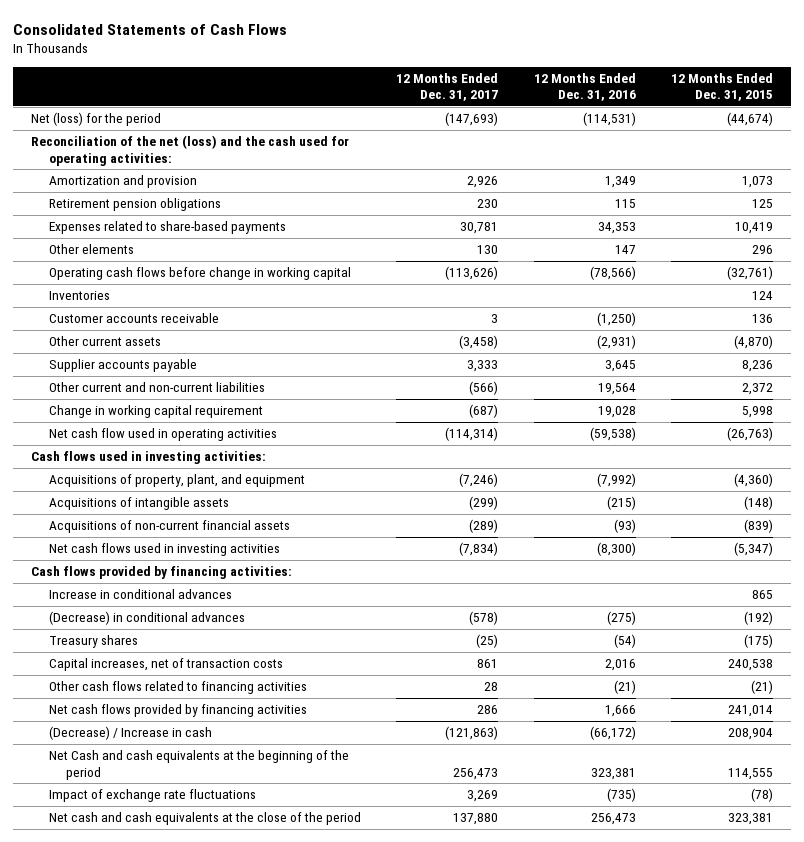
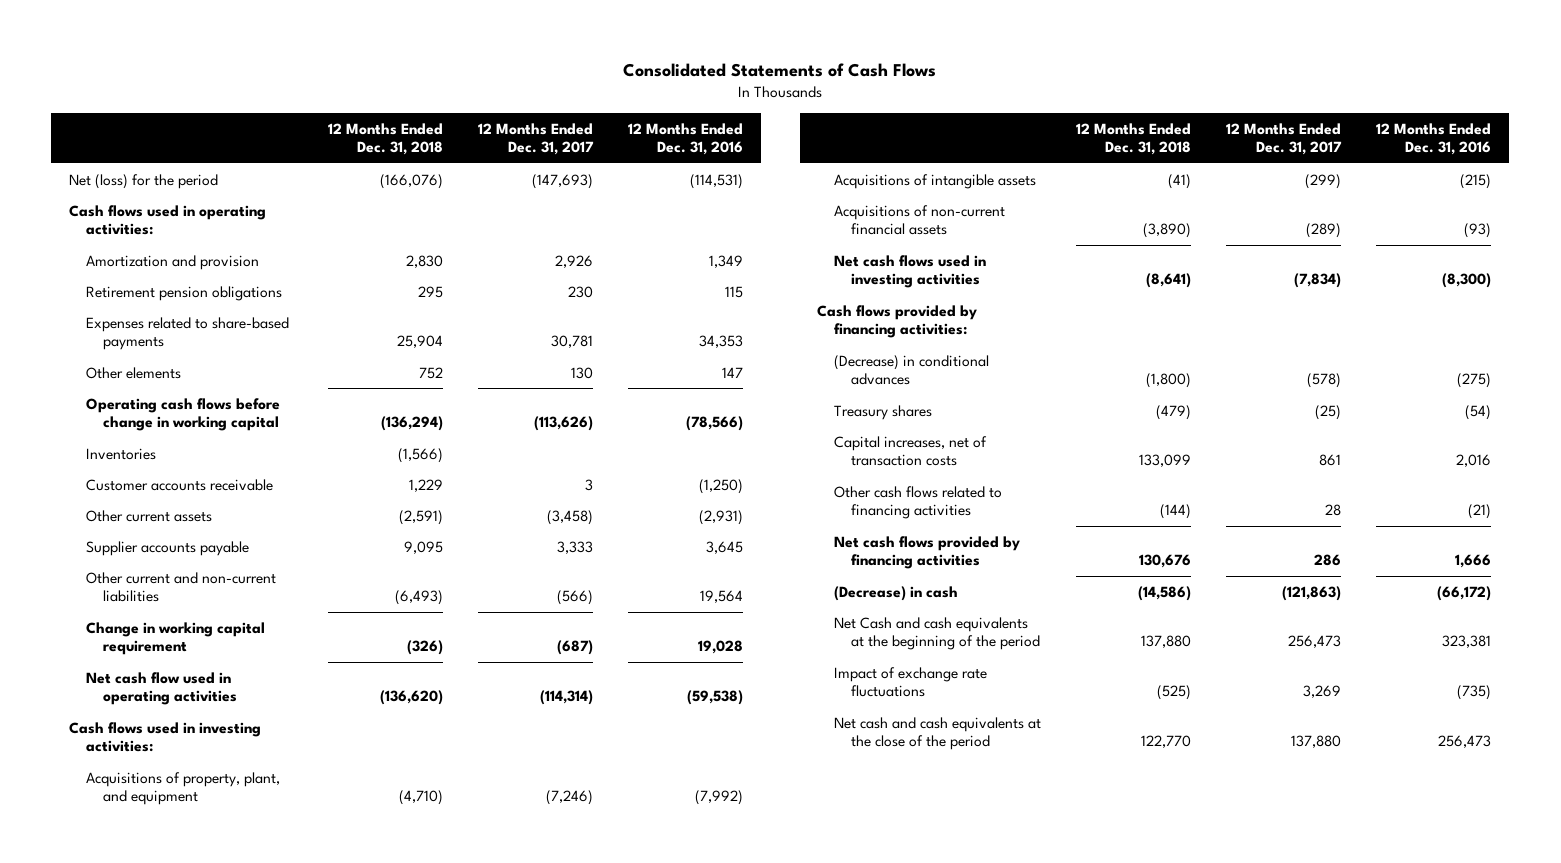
[670,72,773,102] 12 Months Ended Dec. 31, 2015 -> none
none -> [327,122,443,156] 12 Months Ended Dec. 31, 2018
[31,135,350,166] Reconciliation of the net (loss) and the cash used for operating activities: -> none
none -> [69,204,267,236] Cash flows used in operating activities:
[48,589,232,600] Increase in conditional advances -> none
[48,726,212,741] (Decrease) / Increase in cash -> [834,585,959,601] (Decrease) in cash

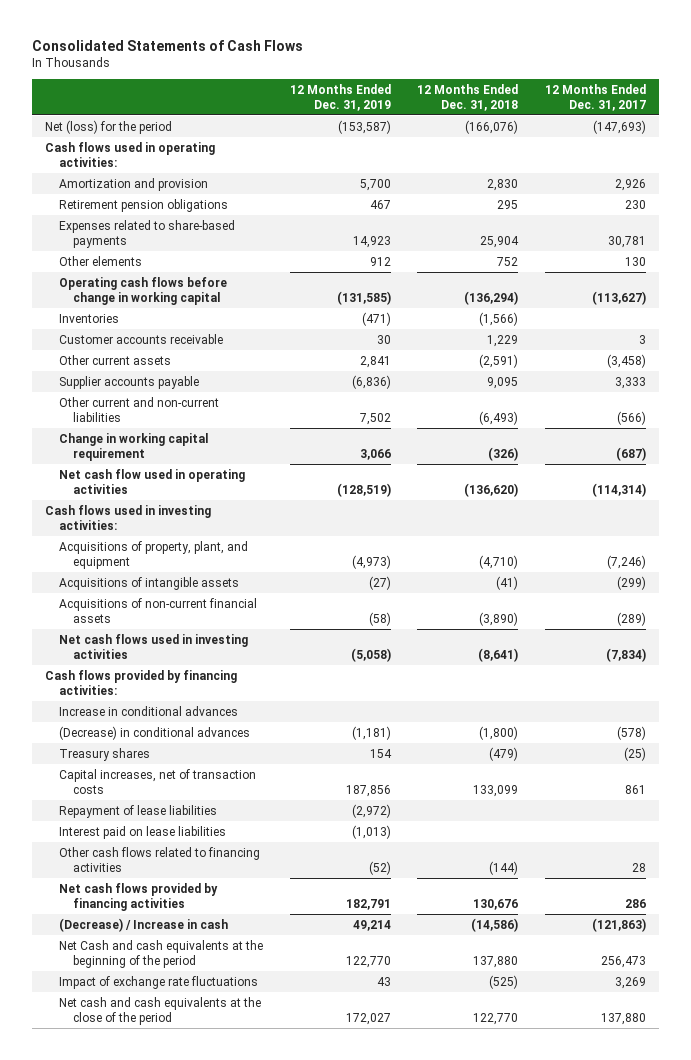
[628,122,744,156] 12 Months Ended Dec. 31, 2016 -> none
none -> [289,83,391,111] 12 Months Ended Dec. 31, 2019
[533,416,593,432] (113,626) -> [591,290,646,305] (113,627)
none -> [59,705,239,716] Increase in conditional advances
none -> [59,804,218,818] Repayment of lease liabilities
none -> [59,825,227,839] Interest paid on lease liabilities
[834,585,959,601] (Decrease) in cash -> [59,917,229,932] (Decrease) / Increase in cash

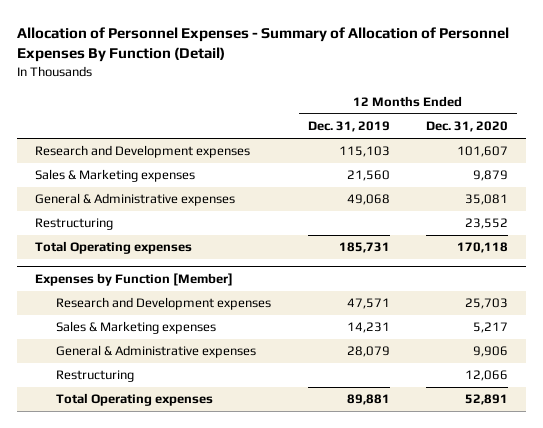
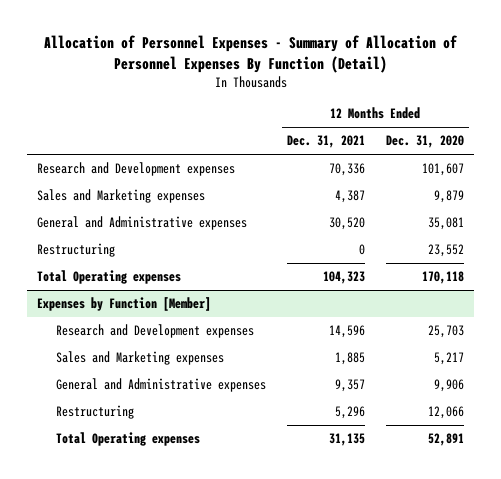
[307,121,390,133] Dec. 31, 2019 -> none
none -> [286,135,365,149] Dec. 31, 2021
[35,169,196,183] Sales & Marketing expenses -> [37,189,206,204] Sales and Marketing expenses
[35,193,236,207] General & Administrative expenses -> [37,216,248,231] General and Administrative expenses
[56,321,217,335] Sales & Marketing expenses -> [56,351,225,366] Sales and Marketing expenses
[56,345,257,359] General & Administrative expenses -> [56,378,267,393] General and Administrative expenses

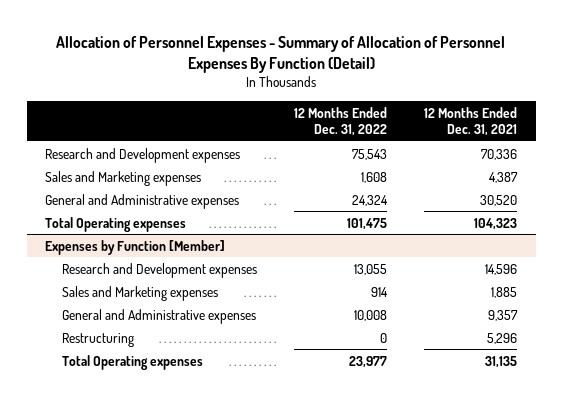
[385,135,464,149] Dec. 31, 2020 -> none
none -> [294,106,388,136] 12 Months Ended Dec. 31, 2022
[37,243,116,258] Restructuring -> none

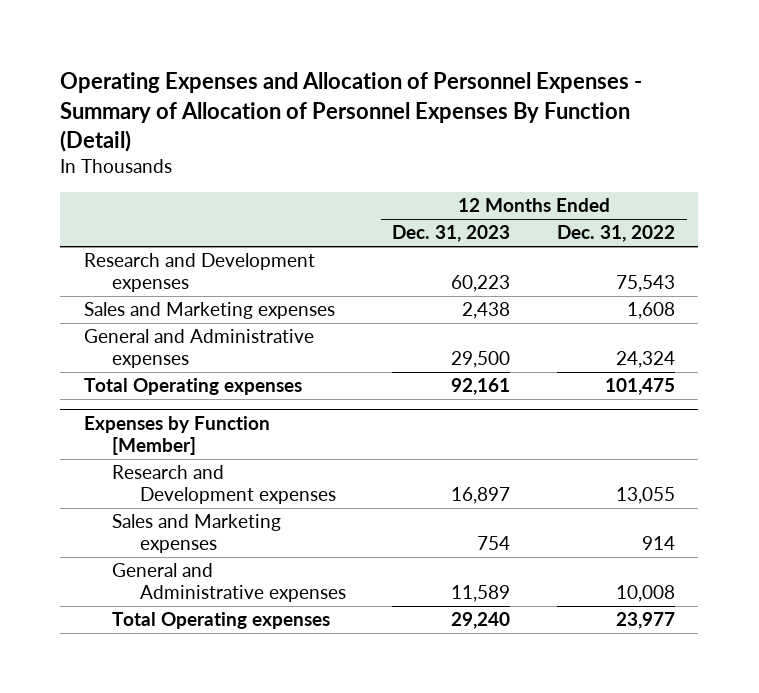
[56,35,506,73] Allocation of Personnel Expenses - Summary of Allocation of Personnel Expenses By Function (Detail) -> [60,72,643,152] Operating Expenses and Allocation of Personnel Expenses - Summary of Allocation of Personnel Expenses By Function (Detail)
[424,106,518,136] 12 Months Ended Dec. 31, 2021 -> none
none -> [392,225,511,243] Dec. 31, 2023
[62,332,135,347] Restructuring -> none

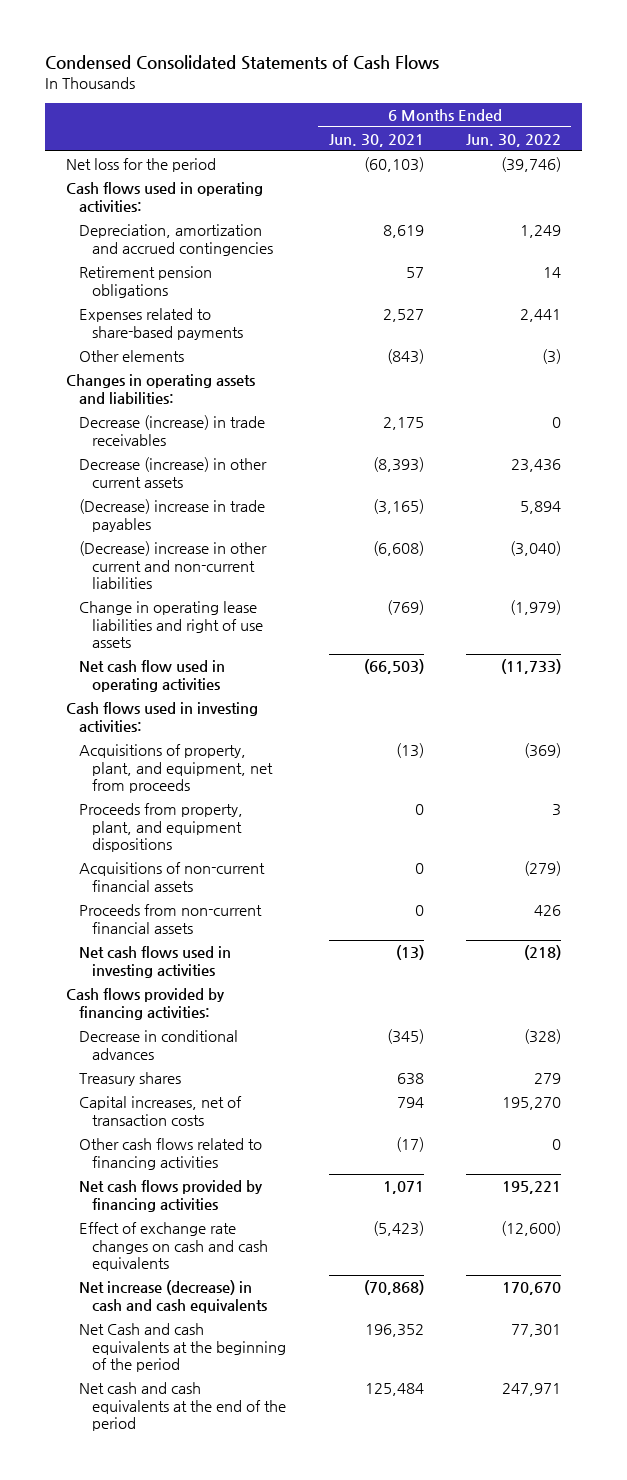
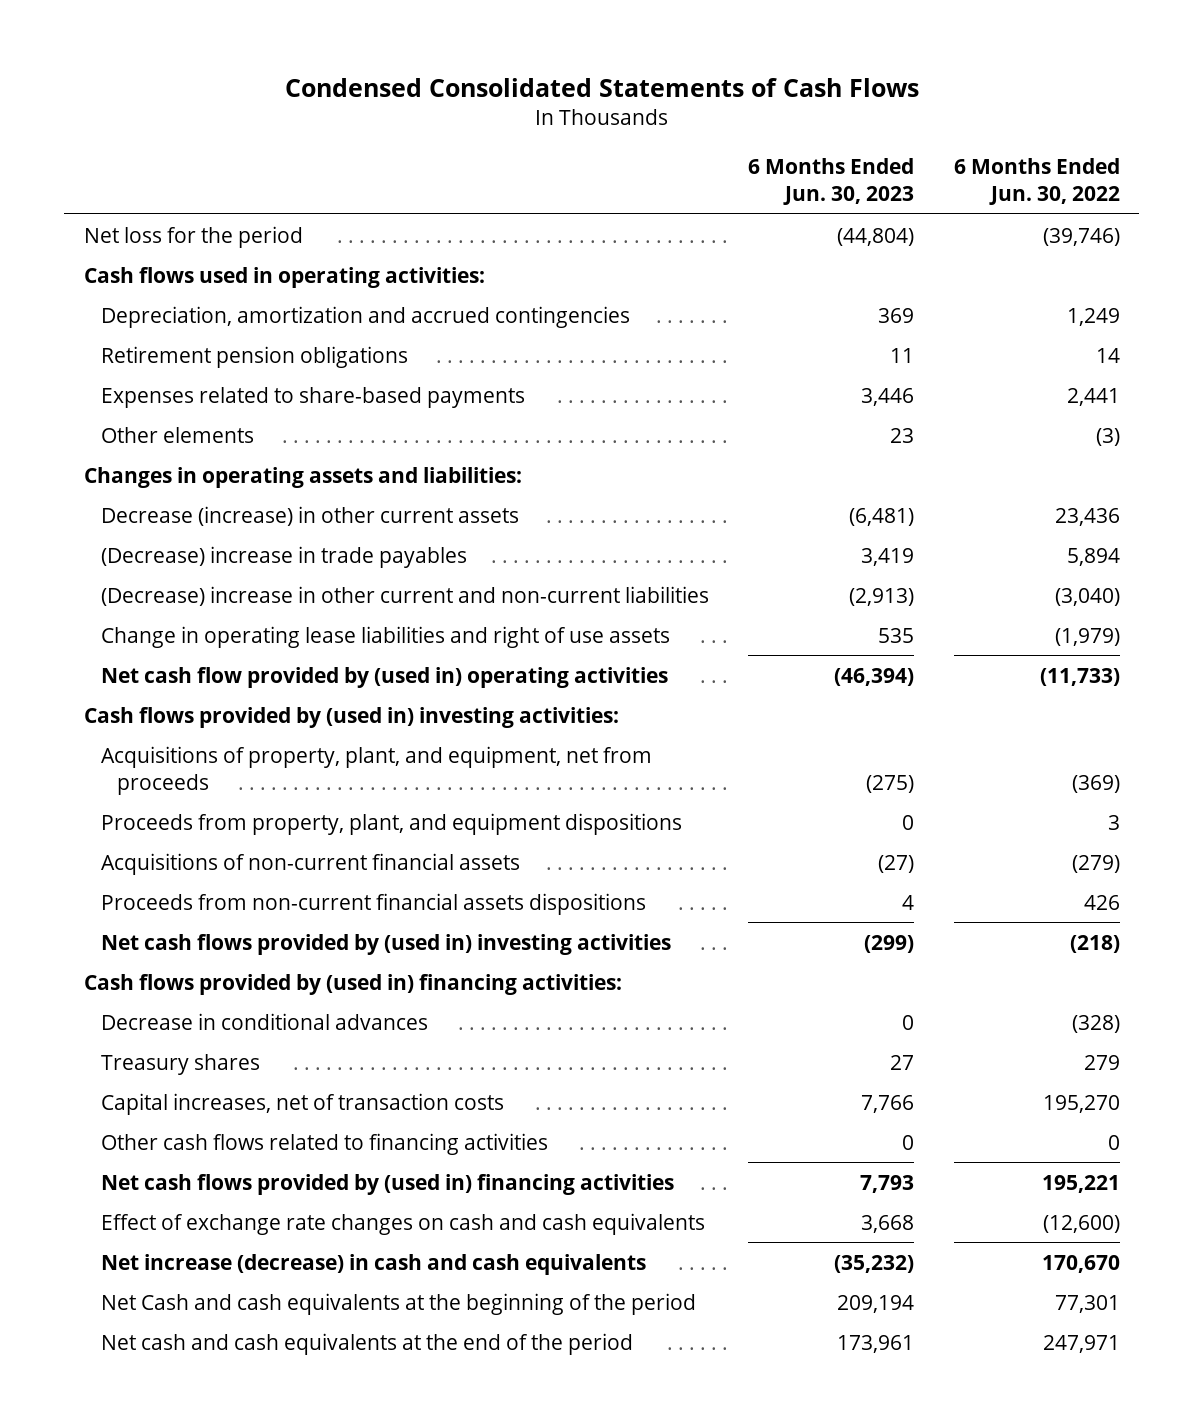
[328,133,424,147] Jun. 30, 2021 -> none
none -> [748,158,915,206] 6 Months Ended Jun. 30, 2023
[79,415,266,446] Decrease (increase) in trade receivables -> none
[79,660,226,692] Net cash flow used in operating activities -> [100,666,668,688] Net cash flow provided by (used in) operating activities
[65,702,258,732] Cash flows used in investing activities: -> [83,706,619,728] Cash flows provided by (used in) investing activities:
[79,904,263,934] Proceeds from non-current financial assets -> [100,892,646,915] Proceeds from non-current financial assets dispositions
[79,946,232,978] Net cash flows used in investing activities -> [100,933,671,955] Net cash flows provided by (used in) investing activities
[65,988,225,1020] Cash flows provided by financing activities: -> [83,973,622,995] Cash flows provided by (used in) financing activities:
[79,1180,264,1212] Net cash flows provided by financing activities -> [100,1173,674,1195] Net cash flows provided by (used in) financing activities

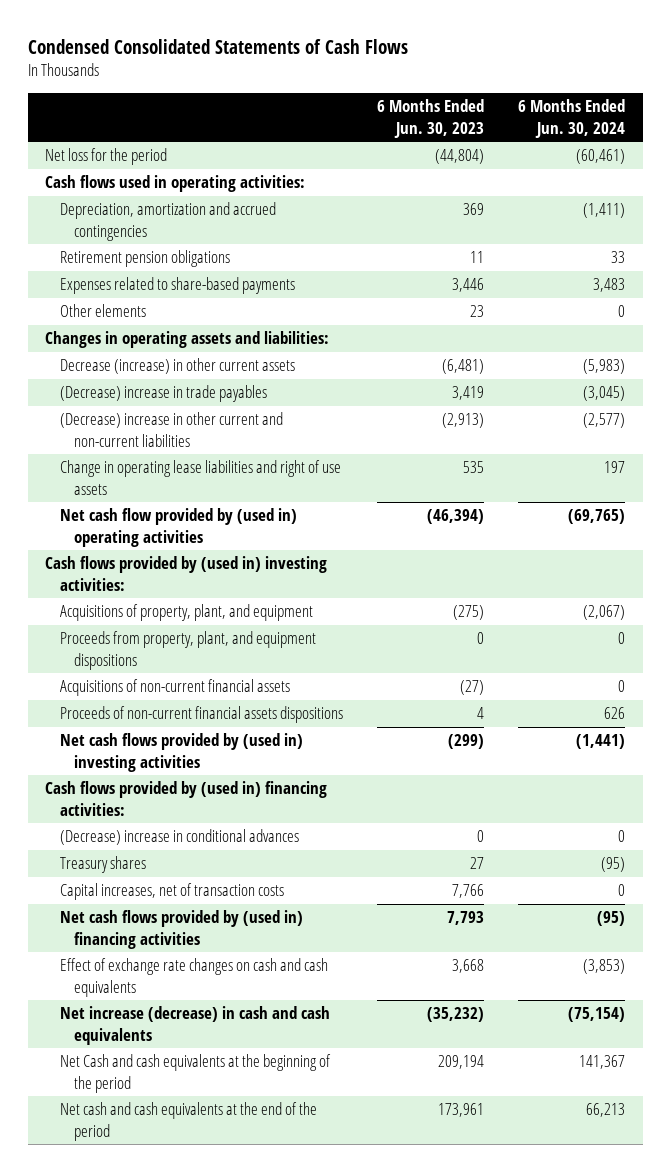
[953,158,1120,206] 6 Months Ended Jun. 30, 2022 -> none
none -> [518,99,626,138] 6 Months Ended Jun. 30, 2024
[100,745,652,795] Acquisitions of property, plant, and equipment, net from proceeds -> [59,604,313,622] Acquisitions of property, plant, and equipment
[100,892,646,915] Proceeds from non-current financial assets dispositions -> [59,706,343,724] Proceeds of non-current financial assets dispositions
[100,1012,428,1030] Decrease in conditional advances -> [59,829,299,846] (Decrease) increase in conditional advances
[100,1132,548,1155] Other cash flows related to financing activities -> none

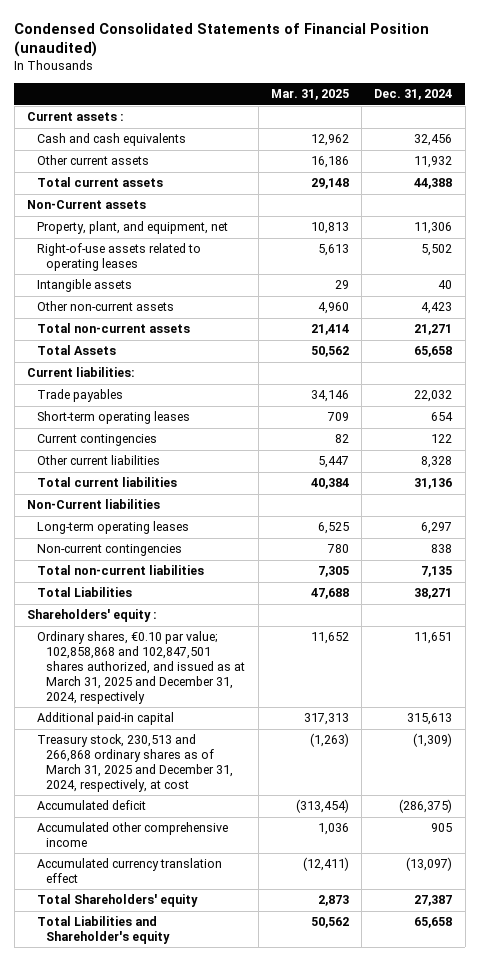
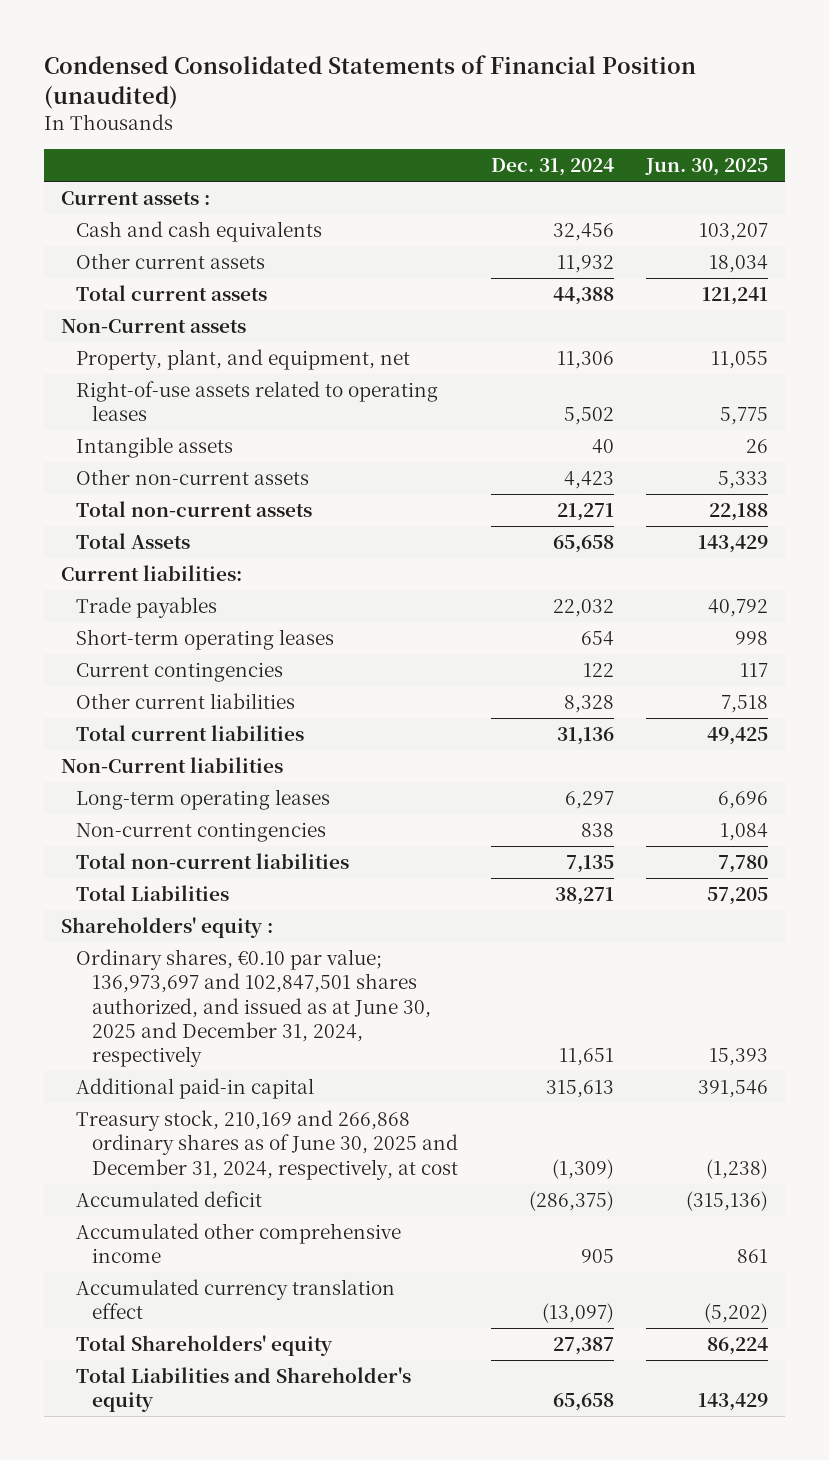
[270,89,349,101] Mar. 31, 2025 -> none
none -> [645,158,769,177] Jun. 30, 2025
[36,631,246,704] Ordinary shares, €0.10 par value; 102,858,868 and 102,847,501 shares authorized, and issued as at March 31, 2025 and December 31, 2024, respectively -> [76,948,431,1068] Ordinary shares, €0.10 par value; 136,973,697 and 102,847,501 shares authorized, and issued as at June 30, 2025 and December 31, 2024, respectively
[36,734,234,792] Treasury stock, 230,513 and 266,868 ordinary shares as of March 31, 2025 and December 31, 2024, respectively, at cost -> [76,1109,458,1180] Treasury stock, 210,169 and 266,868 ordinary shares as of June 30, 2025 and December 31, 2024, respectively, at cost

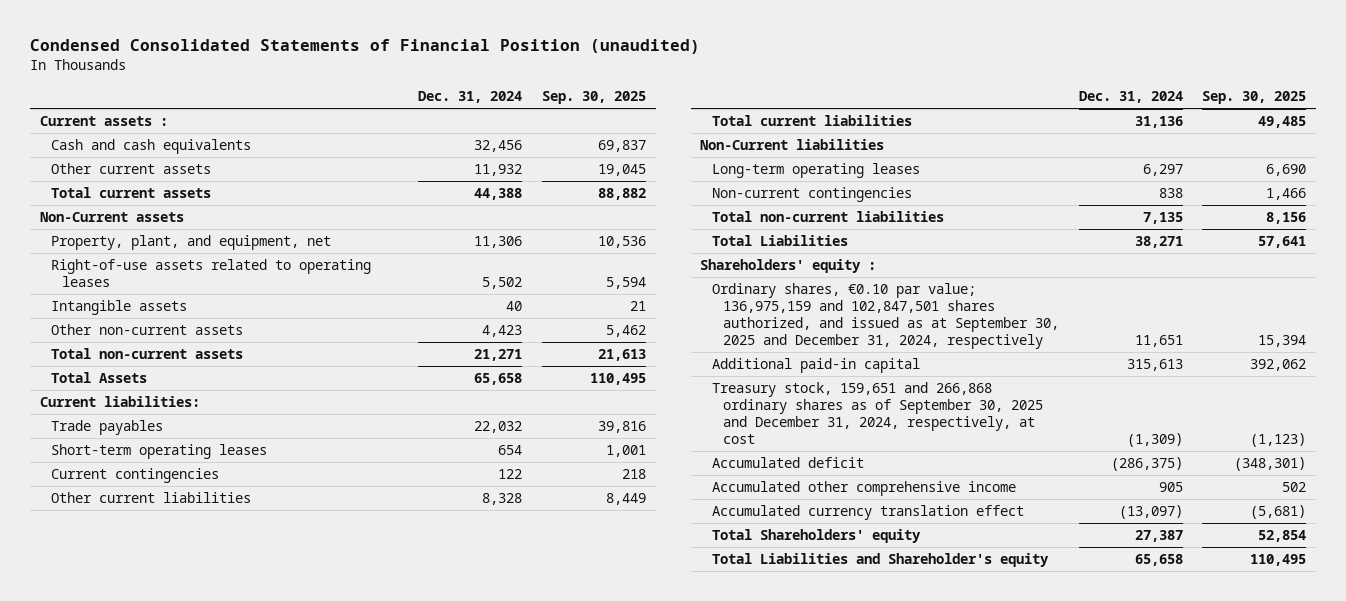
[645,158,769,177] Jun. 30, 2025 -> none
none -> [541,91,646,105] Sep. 30, 2025
[76,948,431,1068] Ordinary shares, €0.10 par value; 136,973,697 and 102,847,501 shares authorized, and issued as at June 30, 2025 and December 31, 2024, respectively -> [711,283,1059,350] Ordinary shares, €0.10 par value; 136,975,159 and 102,847,501 shares authorized, and issued as at September 30, 2025 and December 31, 2024, respectively
[76,1109,458,1180] Treasury stock, 210,169 and 266,868 ordinary shares as of June 30, 2025 and December 31, 2024, respectively, at cost -> [711,382,1043,445] Treasury stock, 159,651 and 266,868 ordinary shares as of September 30, 2025 and December 31, 2024, respectively, at cost

